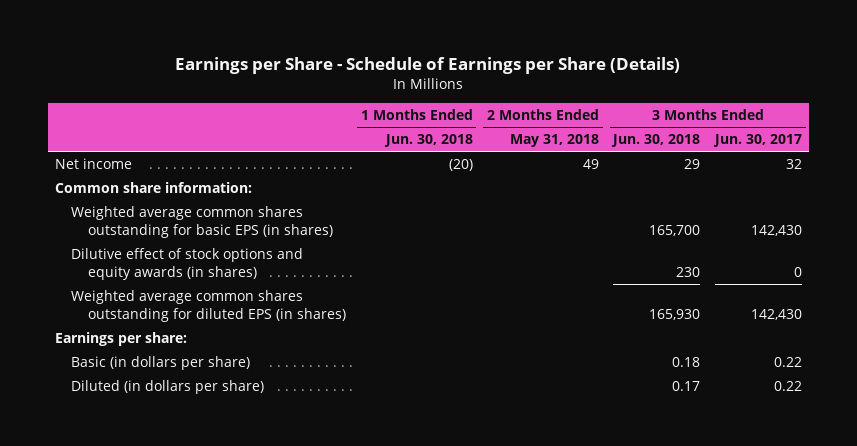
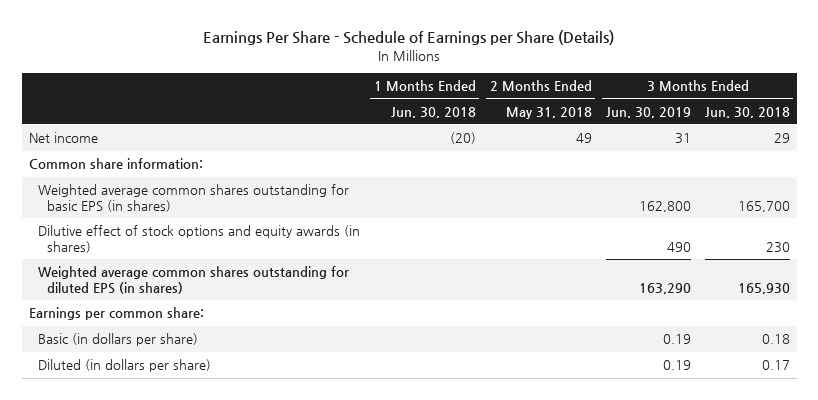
[175,56,681,74] Earnings per Share - Schedule of Earnings per Share (Details) -> [203,30,615,46] Earnings Per Share - Schedule of Earnings per Share (Details)
[712,134,802,148] Jun. 30, 2017 -> none
none -> [605,106,691,118] Jun. 30, 2019
[54,332,187,347] Earnings per share: -> [28,307,204,321] Earnings per common share:

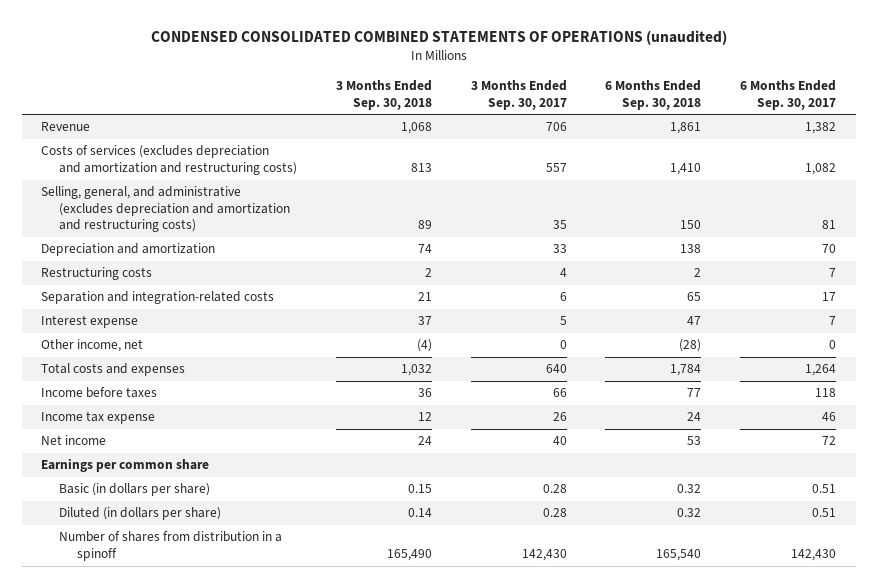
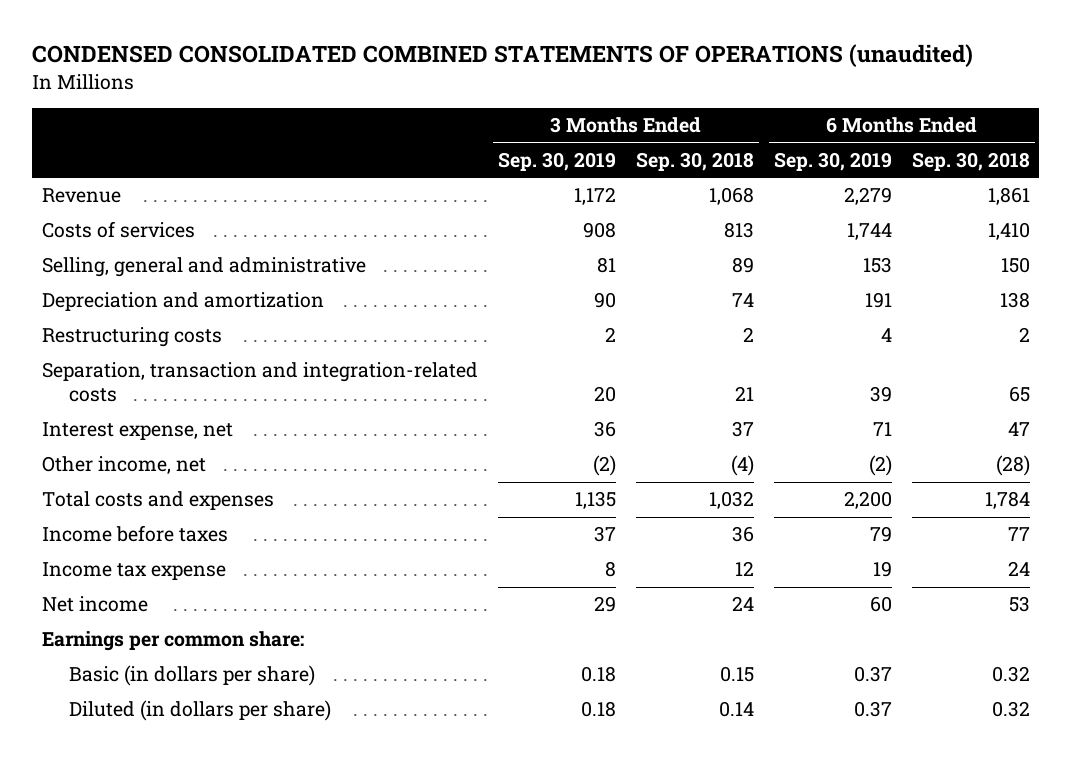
[470,80,567,110] 3 Months Ended Sep. 30, 2017 -> none
[740,80,837,110] 6 Months Ended Sep. 30, 2017 -> none
none -> [498,151,617,171] Sep. 30, 2019
none -> [773,151,892,171] Sep. 30, 2019
[40,145,297,175] Costs of services (excludes depreciation and amortization and restructuring costs) -> [42,221,196,239] Costs of services
[40,186,290,233] Selling, general, and administrative (excludes depreciation and amortization and restructuring costs) -> [42,257,367,278] Selling, general and administrative
[40,291,274,305] Separation and integration-related costs -> [42,362,479,403] Separation, transaction and integration-related costs
[40,315,138,329] Interest expense -> [42,422,234,441] Interest expense, net
[40,458,209,473] Earnings per common share -> [42,631,305,652] Earnings per common share:
[58,531,282,561] Number of shares from distribution in a spinoff -> none

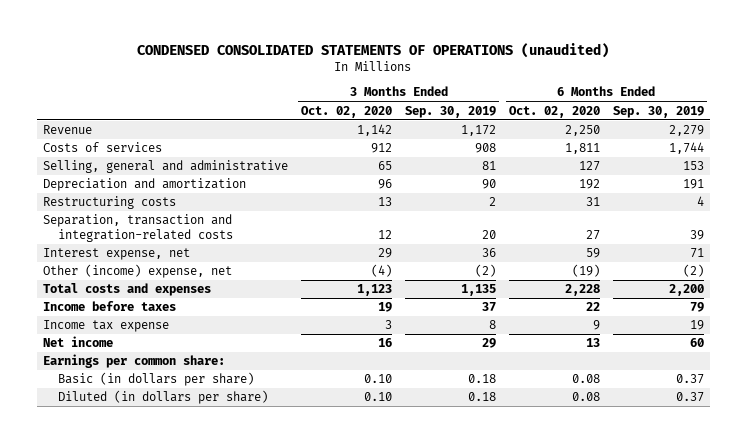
[32,44,974,68] CONDENSED CONSOLIDATED COMBINED STATEMENTS OF OPERATIONS (unaudited) -> [137,43,610,59] CONDENSED CONSOLIDATED STATEMENTS OF OPERATIONS (unaudited)
[635,151,754,171] Sep. 30, 2018 -> none
[911,151,1030,171] Sep. 30, 2018 -> none
none -> [301,105,393,118] Oct. 02, 2020
none -> [508,105,600,118] Oct. 02, 2020
[42,456,207,475] Other income, net -> [43,264,233,279] Other (income) expense, net

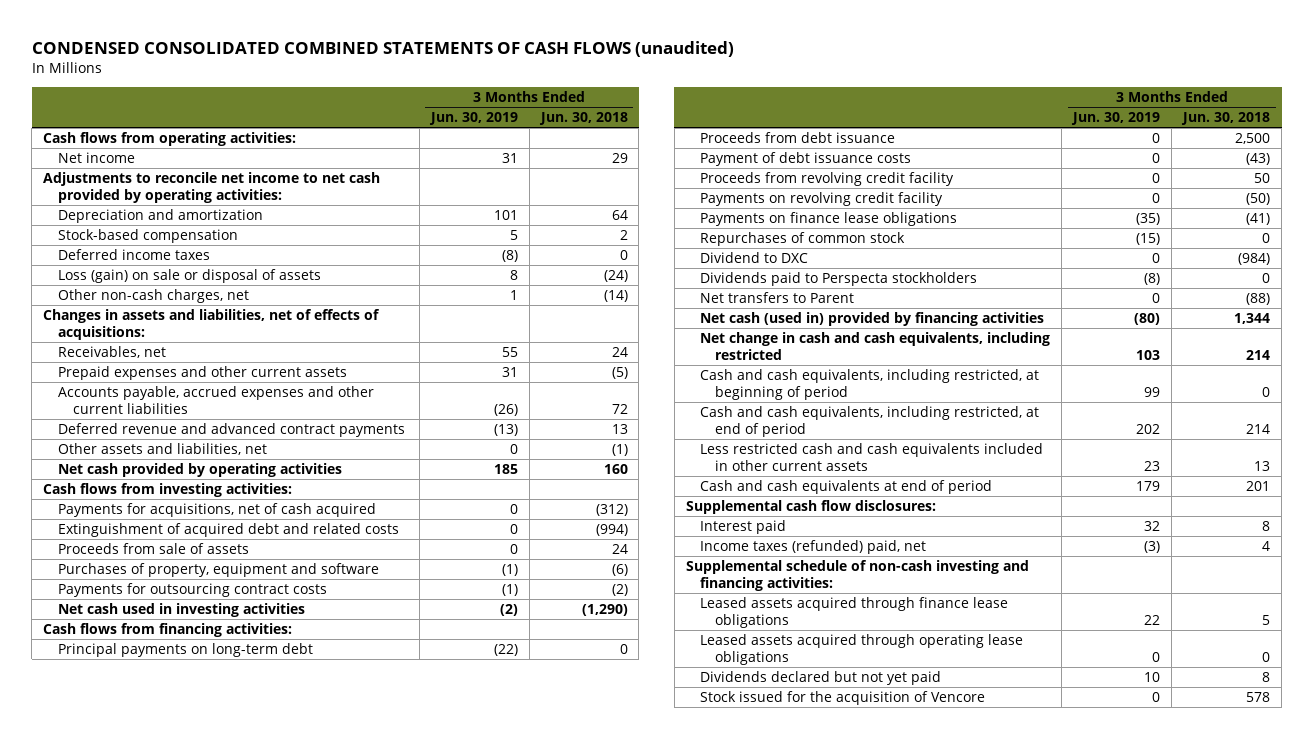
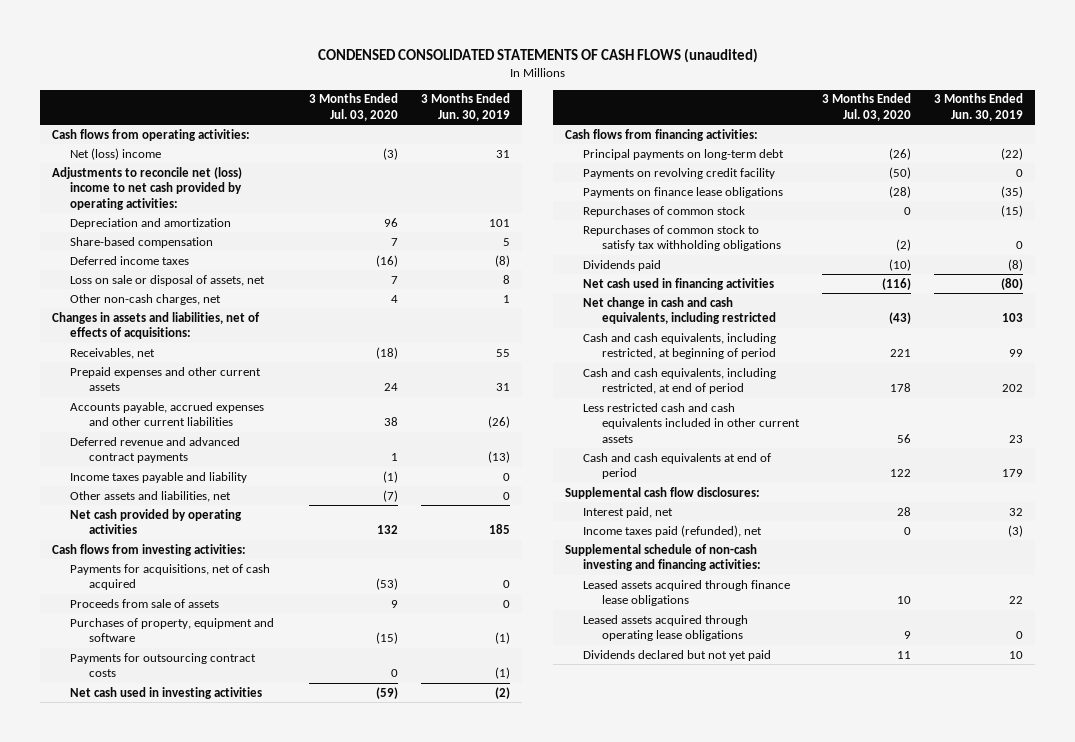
[31,40,734,57] CONDENSED CONSOLIDATED COMBINED STATEMENTS OF CASH FLOWS (unaudited) -> [317,47,758,63] CONDENSED CONSOLIDATED STATEMENTS OF CASH FLOWS (unaudited)
[538,112,628,126] Jun. 30, 2018 -> none
none -> [309,93,399,121] 3 Months Ended Jul. 03, 2020
[57,152,135,164] Net income -> [70,147,162,160] Net (loss) income
[43,172,381,203] Adjustments to reconcile net income to net cash provided by operating activities: -> [52,166,243,210] Adjustments to reconcile net (loss) income to net cash provided by operating activities:
[57,229,238,244] Stock-based compensation -> [70,236,214,248] Share-based compensation
[57,269,321,284] Loss (gain) on sale or disposal of assets -> [70,274,266,286] Loss on sale or disposal of assets, net
none -> [70,471,248,483] Income taxes payable and liability
[57,523,399,538] Extinguishment of acquired debt and related costs -> none
[700,132,896,144] Proceeds from debt issuance -> none
[700,152,912,167] Payment of debt issuance costs -> none
[700,172,955,187] Proceeds from revolving credit facility -> none
[700,252,809,264] Dividend to DXC -> none
[700,292,855,304] Net transfers to Parent -> none
none -> [583,224,781,252] Repurchases of common stock to satisfy tax withholding obligations
[700,272,978,287] Dividends paid to Perspecta stockholders -> [583,259,662,271] Dividends paid
[700,312,1045,327] Net cash (used in) provided by financing activities -> [583,277,775,290] Net cash used in financing activities
[700,520,787,535] Interest paid -> [583,506,674,518] Interest paid, net
[700,540,927,555] Income taxes (refunded) paid, net -> [583,524,763,537] Income taxes paid (refunded), net
[700,691,986,706] Stock issued for the acquisition of Vencore -> none

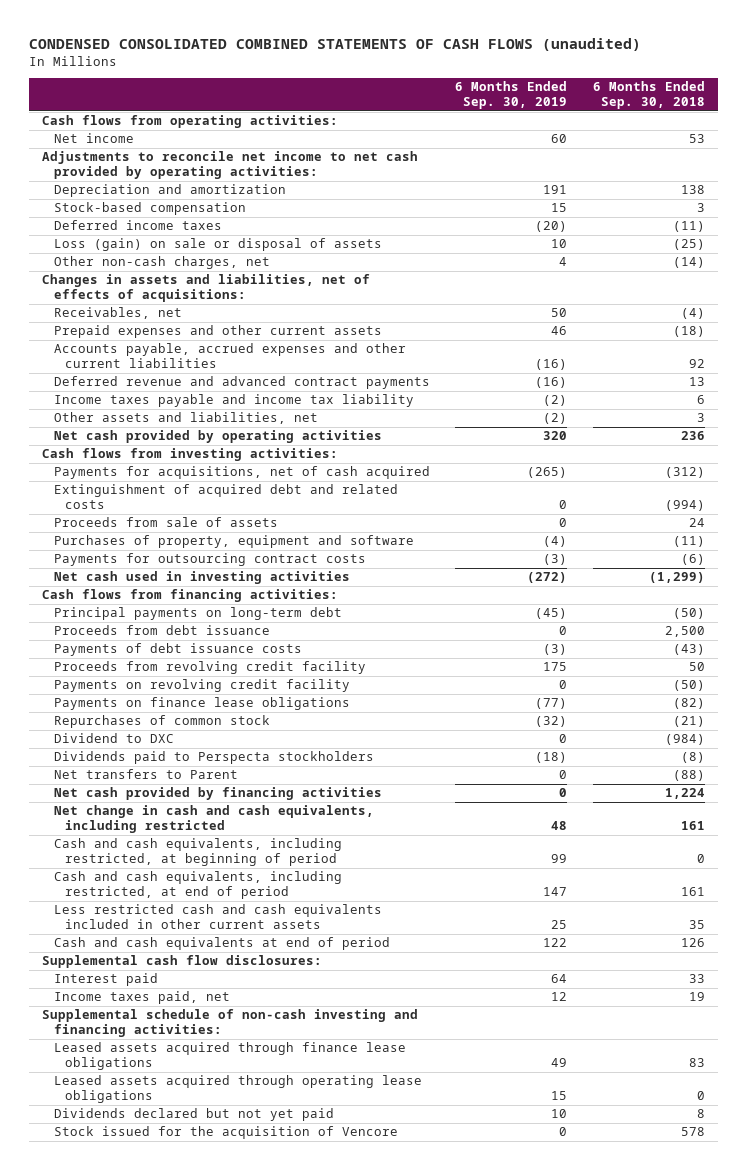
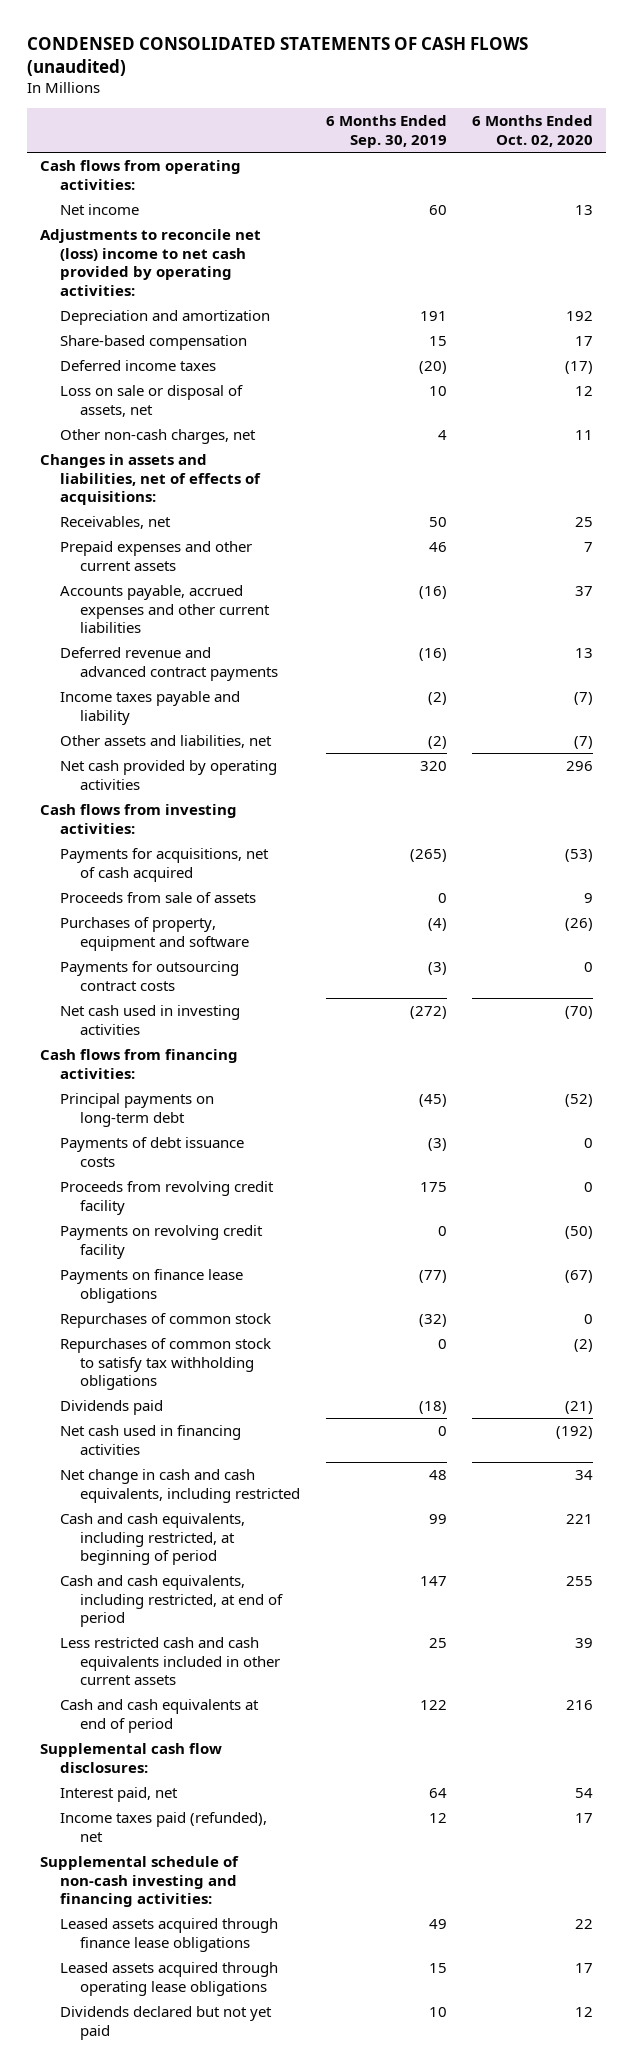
[29,37,642,51] CONDENSED CONSOLIDATED COMBINED STATEMENTS OF CASH FLOWS (unaudited) -> [26,36,528,77] CONDENSED CONSOLIDATED STATEMENTS OF CASH FLOWS (unaudited)
[592,81,705,110] 6 Months Ended Sep. 30, 2018 -> none
none -> [472,115,594,147] 6 Months Ended Oct. 02, 2020
[42,151,419,180] Adjustments to reconcile net income to net cash provided by operating activities: -> [39,228,261,296] Adjustments to reconcile net (loss) income to net cash provided by operating activities:
[53,202,246,216] Stock-based compensation -> [59,334,247,350] Share-based compensation
[53,238,382,252] Loss (gain) on sale or disposal of assets -> [59,384,243,417] Loss on sale or disposal of assets, net
[53,394,414,408] Income taxes payable and income tax liability -> [59,690,240,725] Income taxes payable and liability
[53,484,398,510] Extinguishment of acquired debt and related costs -> none
[53,625,270,636] Proceeds from debt issuance -> none
[53,733,174,744] Dividend to DXC -> none
[53,769,238,780] Net transfers to Parent -> none
none -> [59,1337,271,1391] Repurchases of common stock to satisfy tax withholding obligations
[53,751,374,765] Dividends paid to Perspecta stockholders -> [59,1399,163,1415] Dividends paid
[53,787,382,801] Net cash provided by financing activities -> [59,1424,241,1455] Net cash used in financing activities
[53,973,158,987] Interest paid -> [59,1786,178,1802] Interest paid, net
[53,991,230,1005] Income taxes paid, net -> [59,1811,267,1842] Income taxes paid (refunded), net
[53,1126,398,1140] Stock issued for the acquisition of Vencore -> none

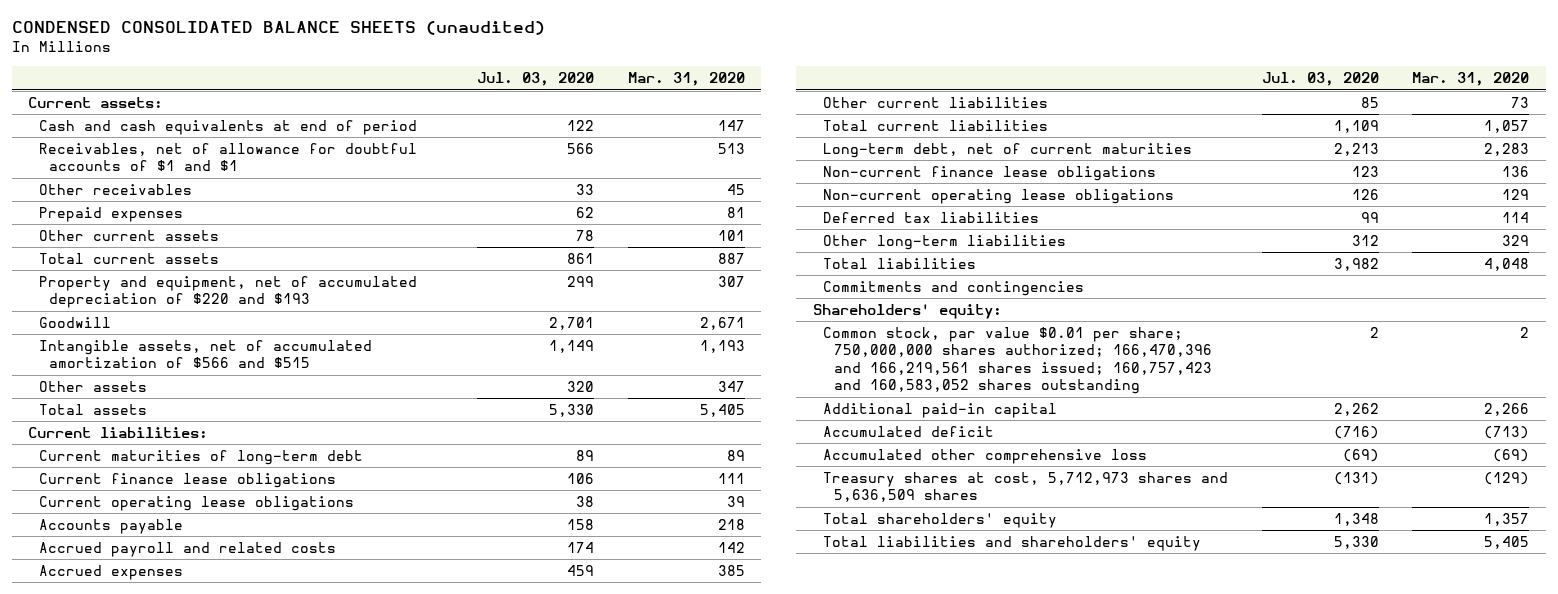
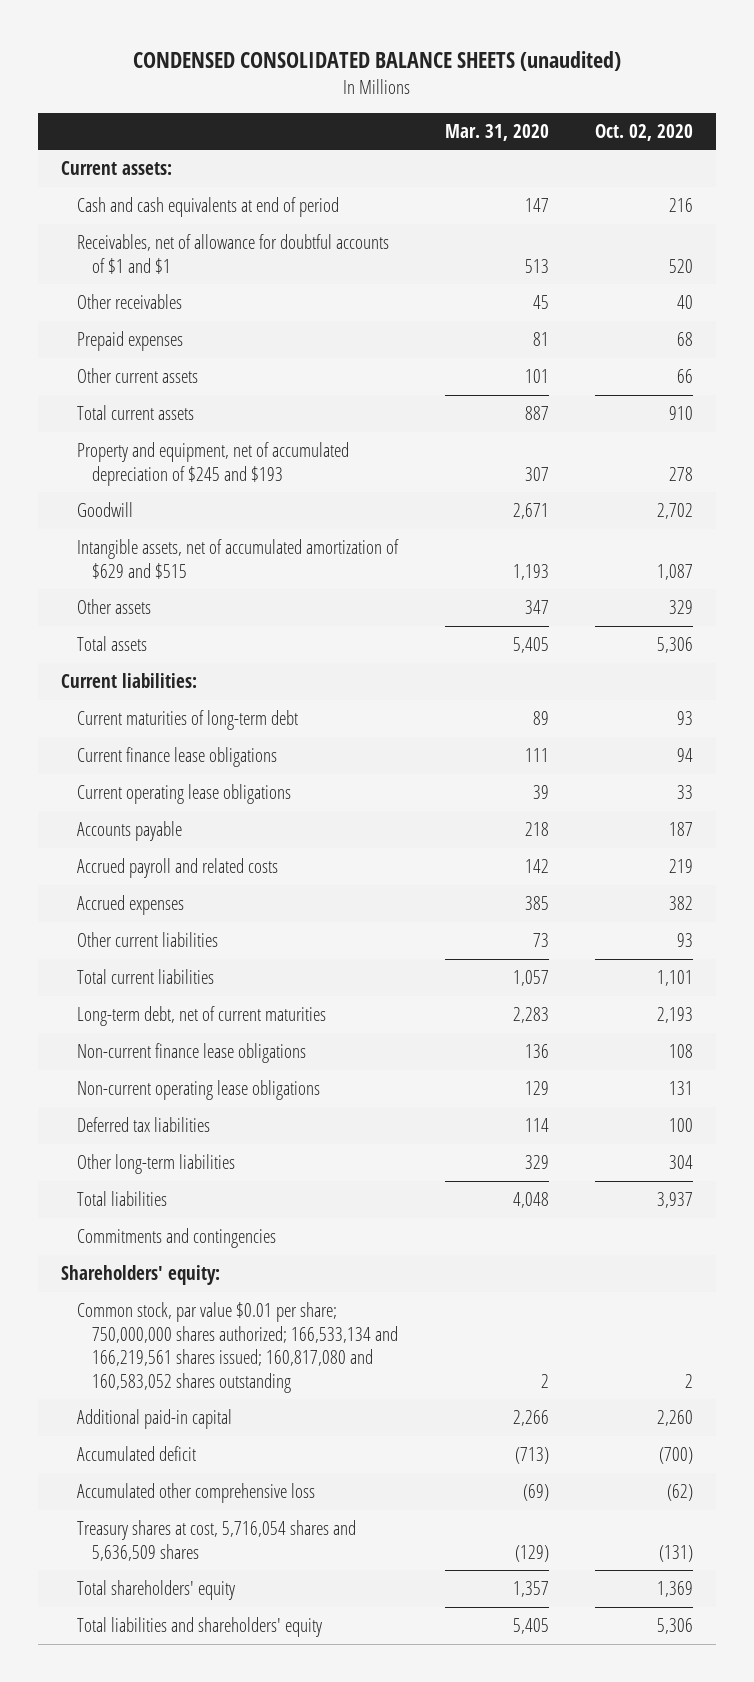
[477,72,595,87] Jul. 03, 2020 -> none
none -> [594,123,693,141] Oct. 02, 2020
[38,276,417,309] Property and equipment, net of accumulated depreciation of $220 and $193 -> [76,442,349,486] Property and equipment, net of accumulated depreciation of $245 and $193
[38,340,372,369] Intangible assets, net of accumulated amortization of $566 and $515 -> [76,539,399,579] Intangible assets, net of accumulated amortization of $629 and $515
[823,327,1212,395] Common stock, par value $0.01 per share; 750,000,000 shares authorized; 166,470,396 and 166,219,561 shares issued; 160,757,423 and 160,583,052 shares outstanding -> [76,1302,399,1393] Common stock, par value $0.01 per share; 750,000,000 shares authorized; 166,533,134 and 166,219,561 shares issued; 160,817,080 and 160,583,052 shares outstanding
[823,472,1229,503] Treasury shares at cost, 5,712,973 shares and 5,636,509 shares -> [76,1520,356,1561] Treasury shares at cost, 5,716,054 shares and 5,636,509 shares

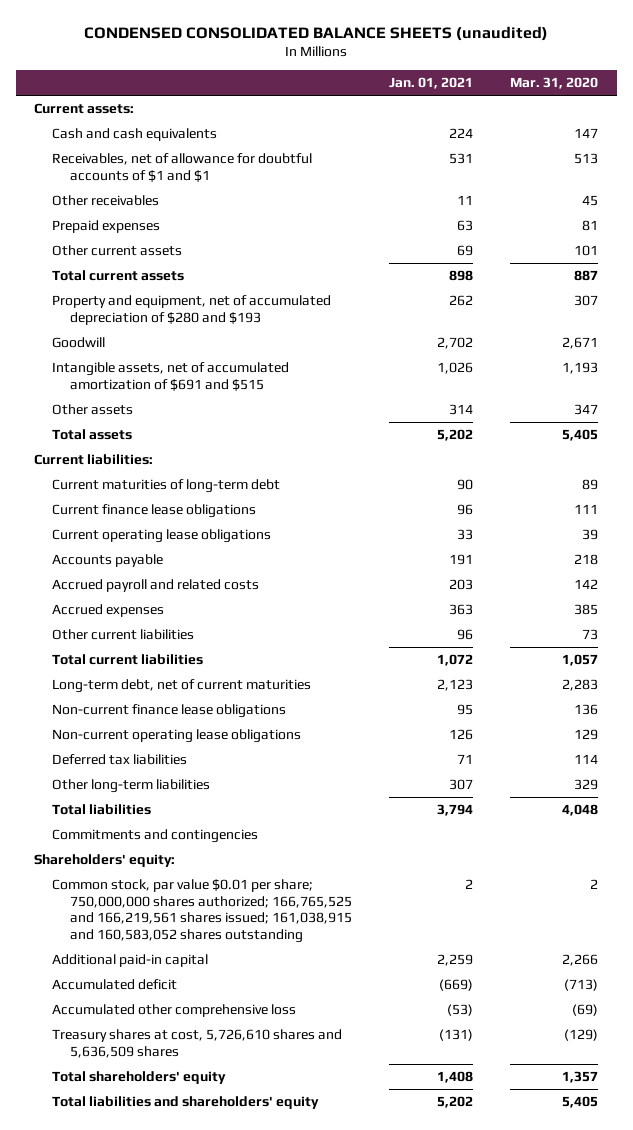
[594,123,693,141] Oct. 02, 2020 -> none
none -> [389,77,474,90] Jan. 01, 2021
[76,197,339,218] Cash and cash equivalents at end of period -> [52,127,218,141] Cash and cash equivalents
[76,442,349,486] Property and equipment, net of accumulated depreciation of $245 and $193 -> [52,294,332,325] Property and equipment, net of accumulated depreciation of $280 and $193
[76,539,399,579] Intangible assets, net of accumulated amortization of $629 and $515 -> [52,361,290,391] Intangible assets, net of accumulated amortization of $691 and $515
[76,1302,399,1393] Common stock, par value $0.01 per share; 750,000,000 shares authorized; 166,533,134 and 166,219,561 shares issued; 160,817,080 and 160,583,052 shares outstanding -> [52,878,353,943] Common stock, par value $0.01 per share; 750,000,000 shares authorized; 166,765,525 and 166,219,561 shares issued; 161,038,915 and 160,583,052 shares outstanding
[76,1520,356,1561] Treasury shares at cost, 5,716,054 shares and 5,636,509 shares -> [52,1028,343,1058] Treasury shares at cost, 5,726,610 shares and 5,636,509 shares

